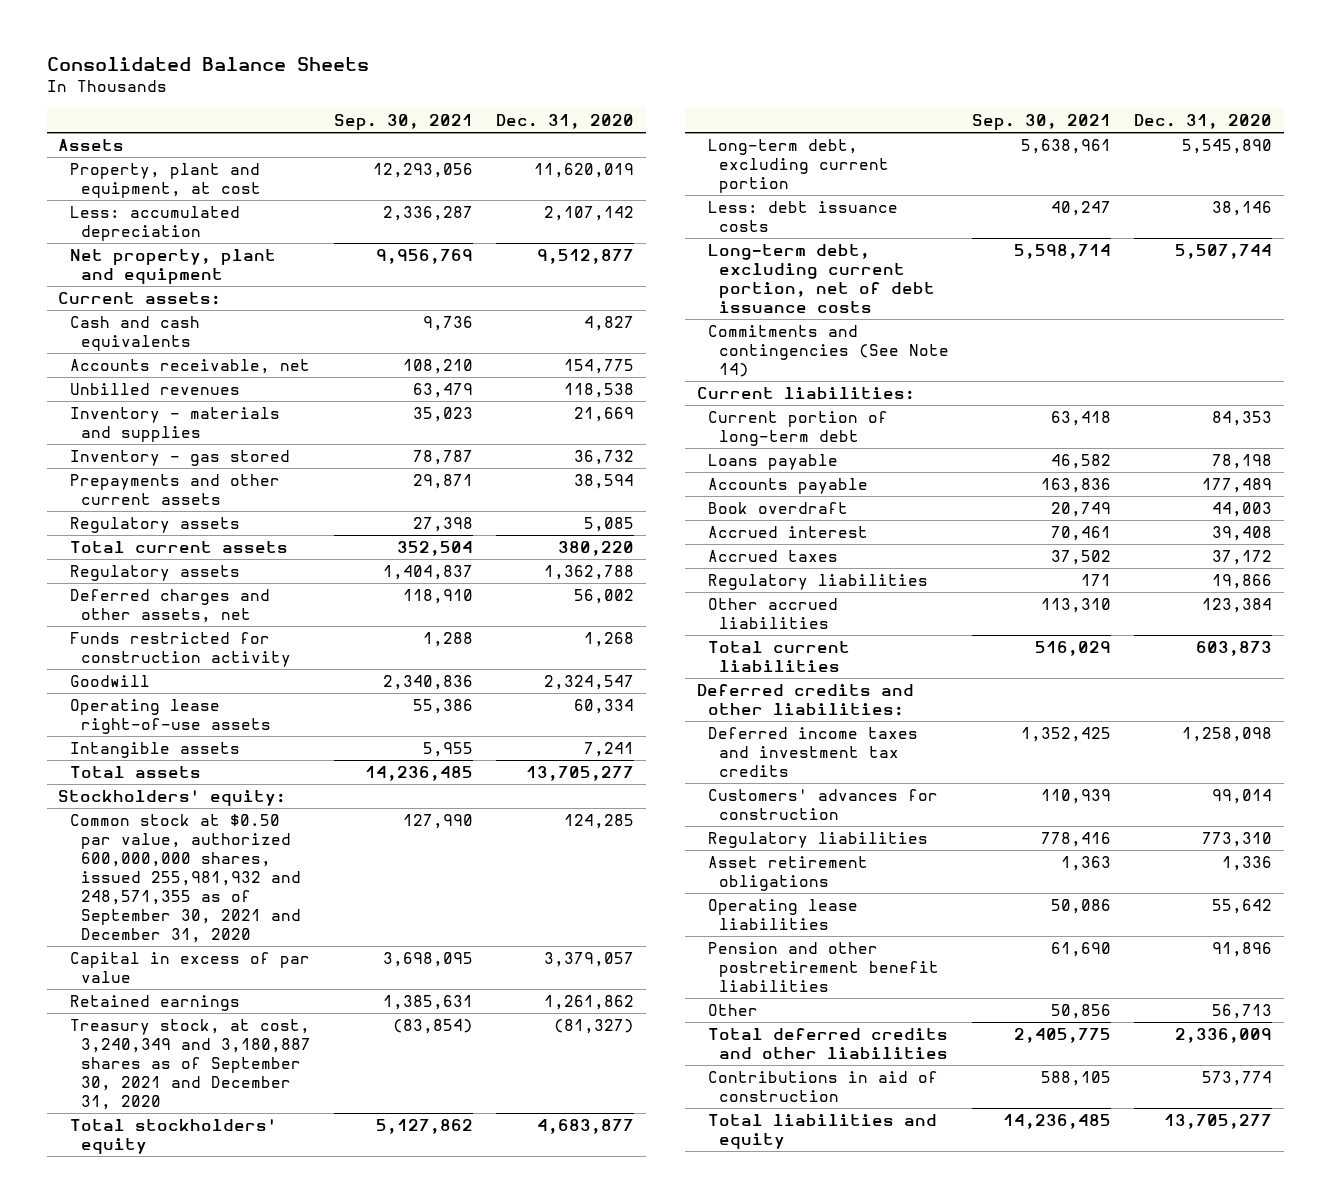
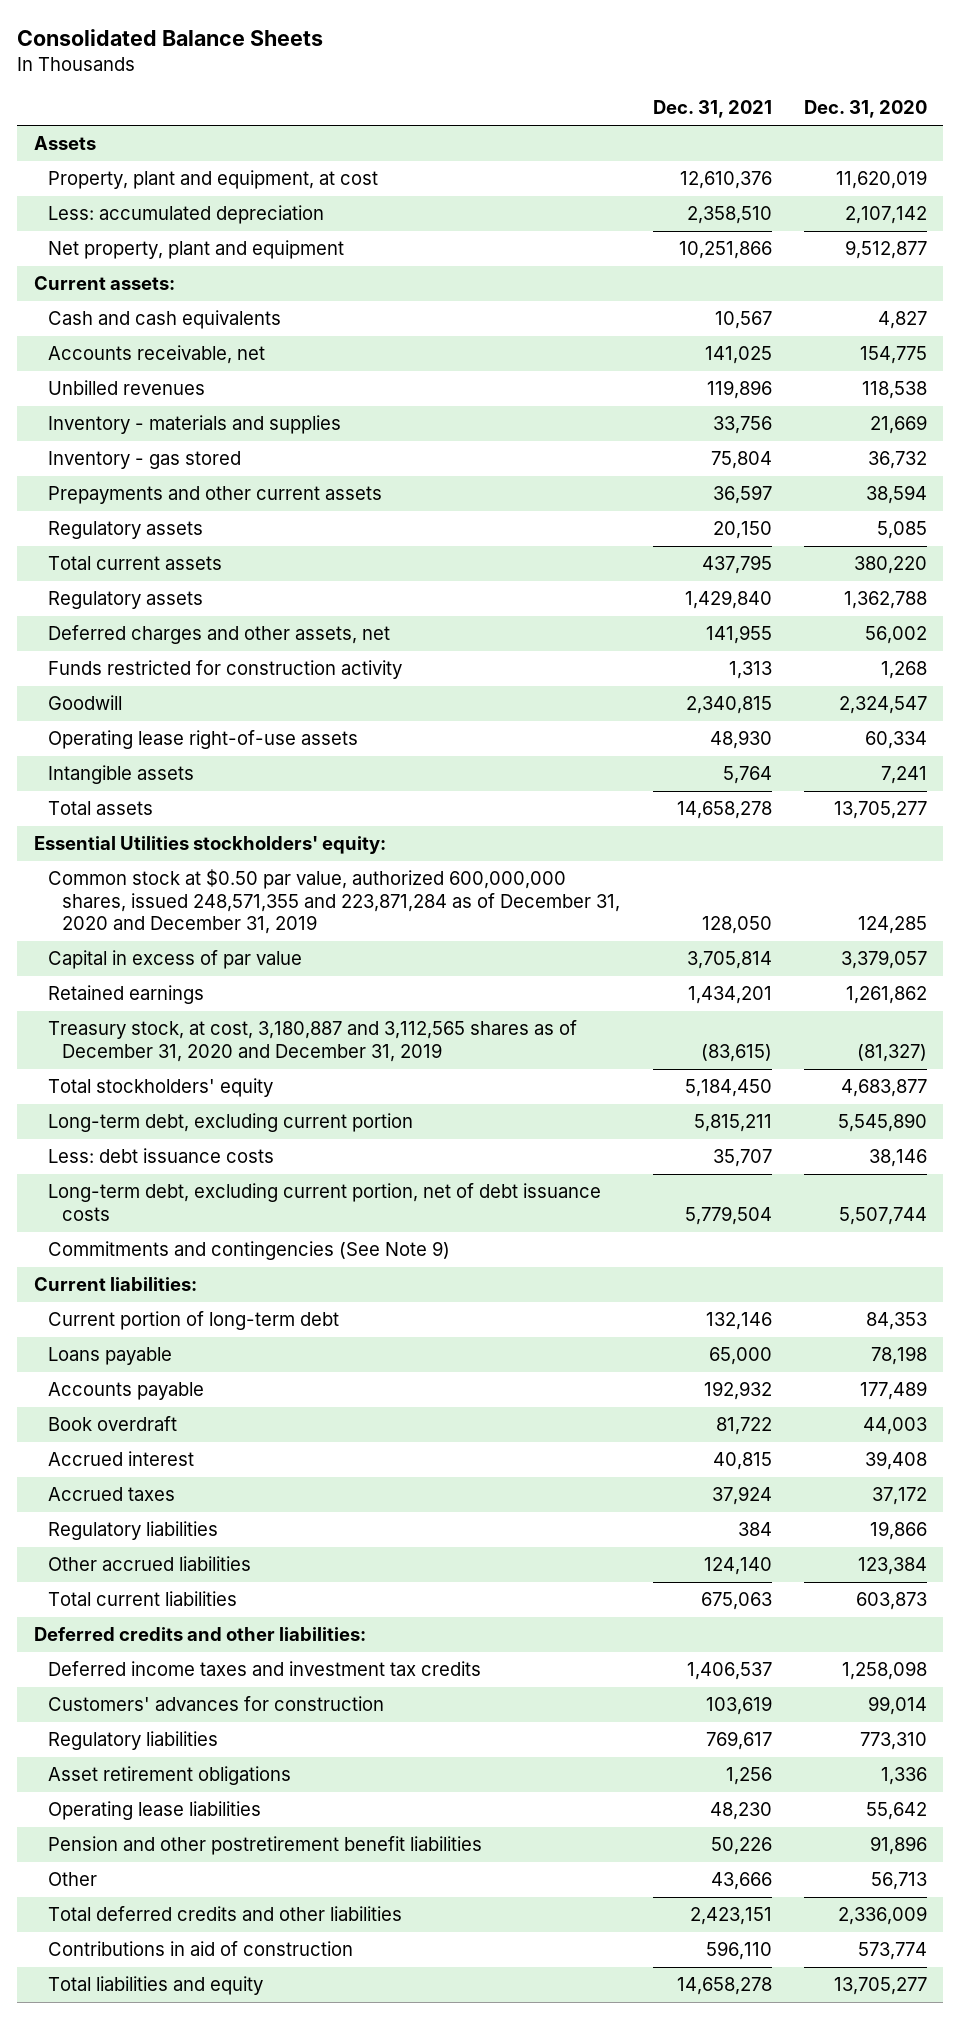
[334,114,474,131] Sep. 30, 2021 -> none
none -> [652,100,772,119] Dec. 31, 2021
[58,790,287,807] Stockholders' equity: -> [33,836,386,855] Essential Utilities stockholders' equity:
[69,814,301,943] Common stock at $0.50 par value, authorized 600,000,000 shares, issued 255,981,932 and 248,571,355 as of September 30, 2021 and December 31, 2020 -> [47,869,621,935] Common stock at $0.50 par value, authorized 600,000,000 shares, issued 248,571,355 and 223,871,284 as of December 31, 2020 and December 31, 2019
[69,1019,311,1110] Treasury stock, at cost, 3,240,349 and 3,180,887 shares as of September 30, 2021 and December 31, 2020 -> [47,1020,577,1062] Treasury stock, at cost, 3,180,887 and 3,112,565 shares as of December 31, 2020 and December 31, 2019
[707,325,950,378] Commitments and contingencies (See Note 14) -> [47,1241,450,1261] Commitments and contingencies (See Note 9)

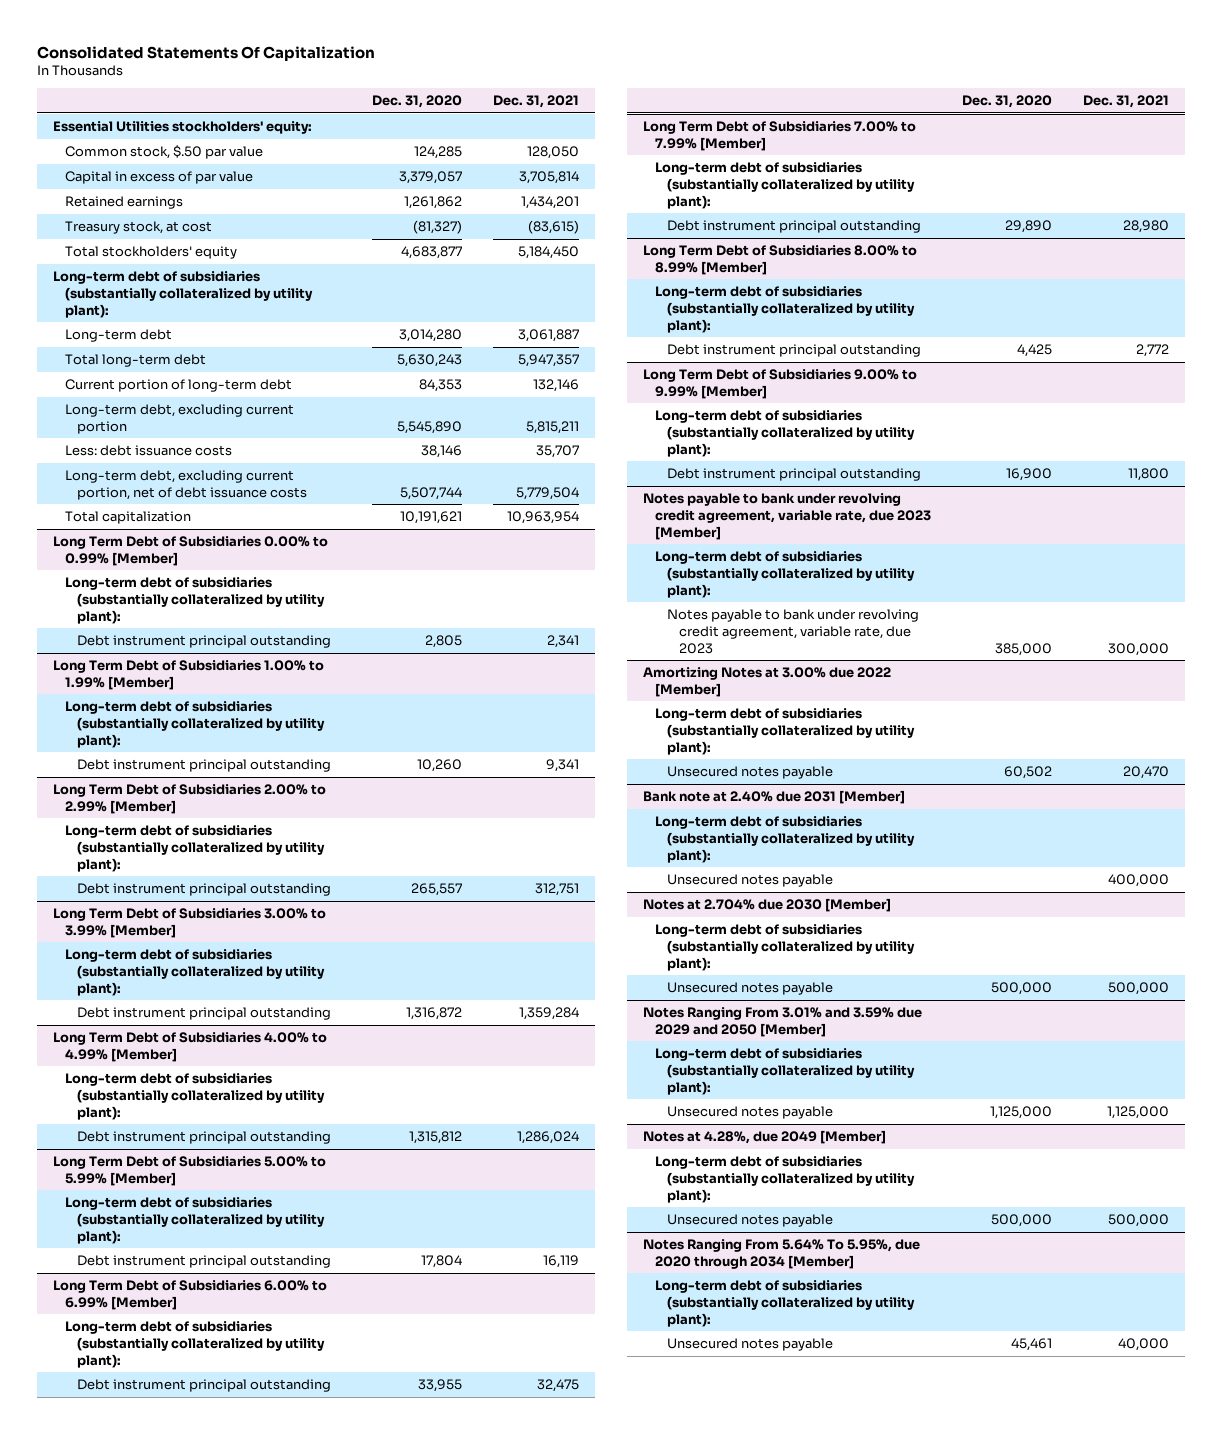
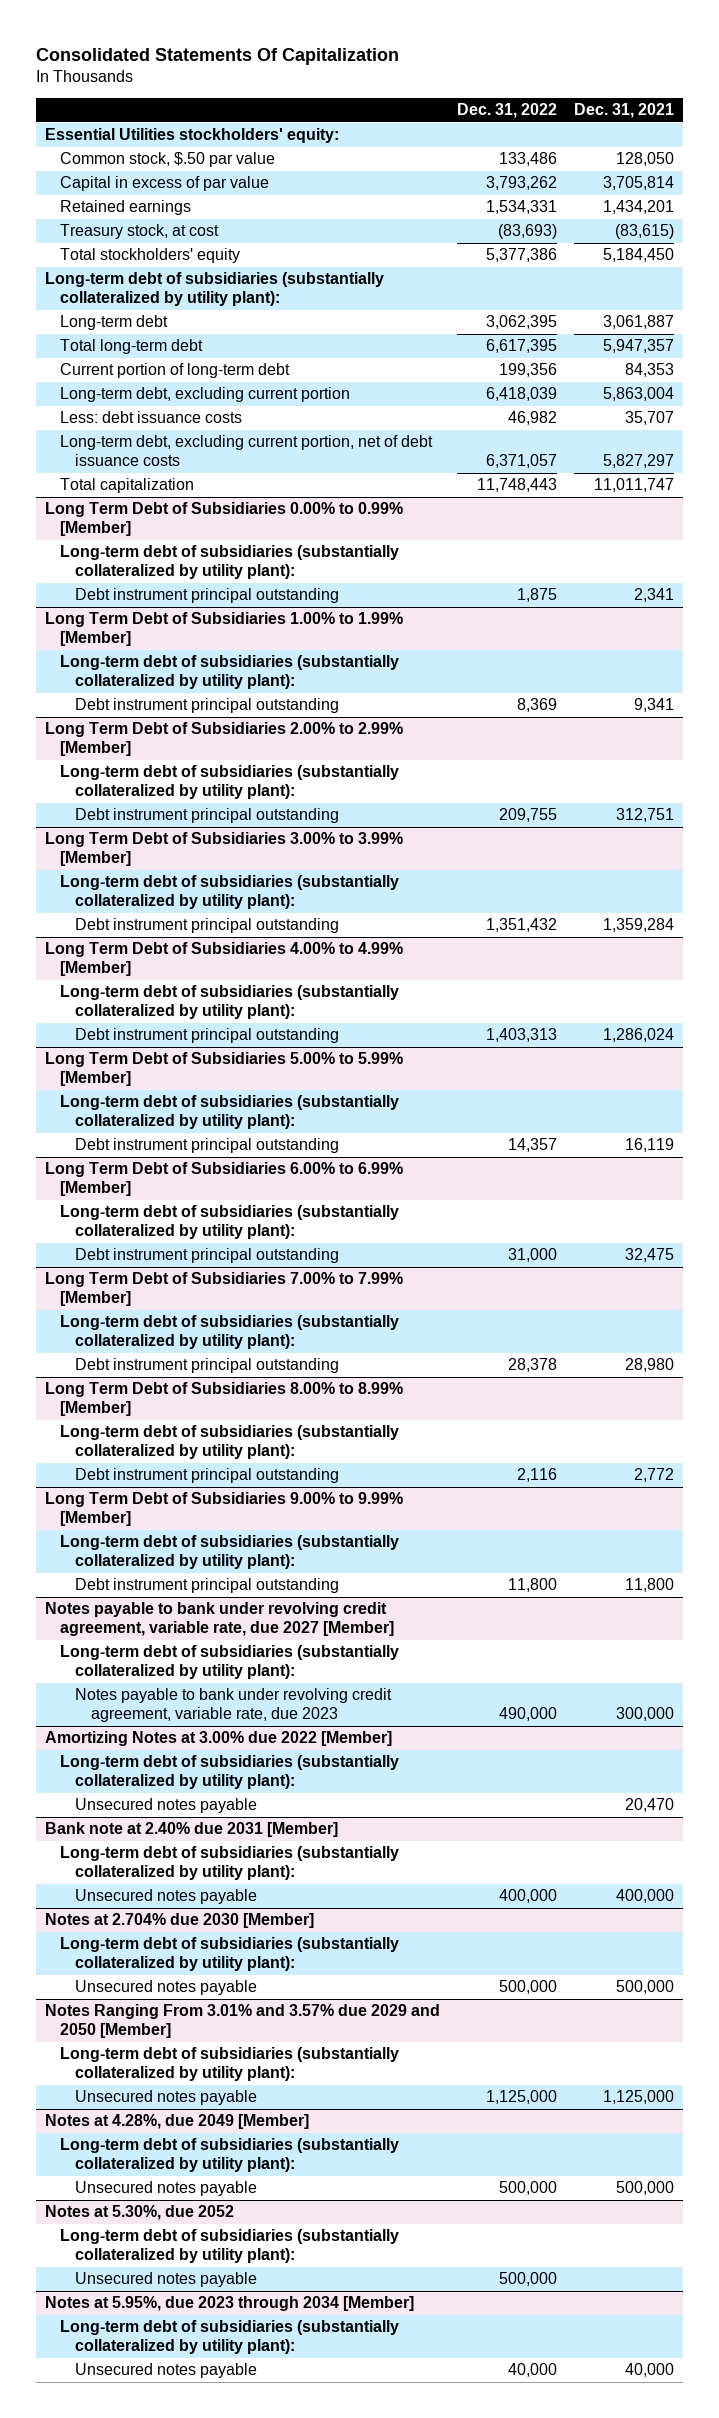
[372,95,463,109] Dec. 31, 2020 -> none
none -> [457,103,558,119] Dec. 31, 2022
[533,379,580,393] 132,146 -> [625,363,675,378] 84,353
[526,420,580,434] 5,815,211 -> [603,387,675,402] 5,863,004
[516,486,580,500] 5,779,504 -> [603,454,675,469] 5,827,297
[507,511,580,525] 10,963,954 -> [594,478,675,493] 11,011,747
[642,493,931,540] Notes payable to bank under revolving credit agreement, variable rate, due 2023 [Member] -> [44,1602,395,1637] Notes payable to bank under revolving credit agreement, variable rate, due 2027 [Member]
[642,1007,922,1037] Notes Ranging From 3.01% and 3.59% due 2029 and 2050 [Member] -> [44,2004,440,2039] Notes Ranging From 3.01% and 3.57% due 2029 and 2050 [Member]
[642,1239,920,1269] Notes Ranging From 5.64% To 5.95%, due 2020 through 2034 [Member] -> none
none -> [44,2205,234,2221] Notes at 5.30%, due 2052
none -> [75,2272,258,2288] Unsecured notes payable
none -> [44,2296,414,2312] Notes at 5.95%, due 2023 through 2034 [Member]
none -> [60,2320,400,2355] Long-term debt of subsidiaries (substantially collateralized by utility plant):

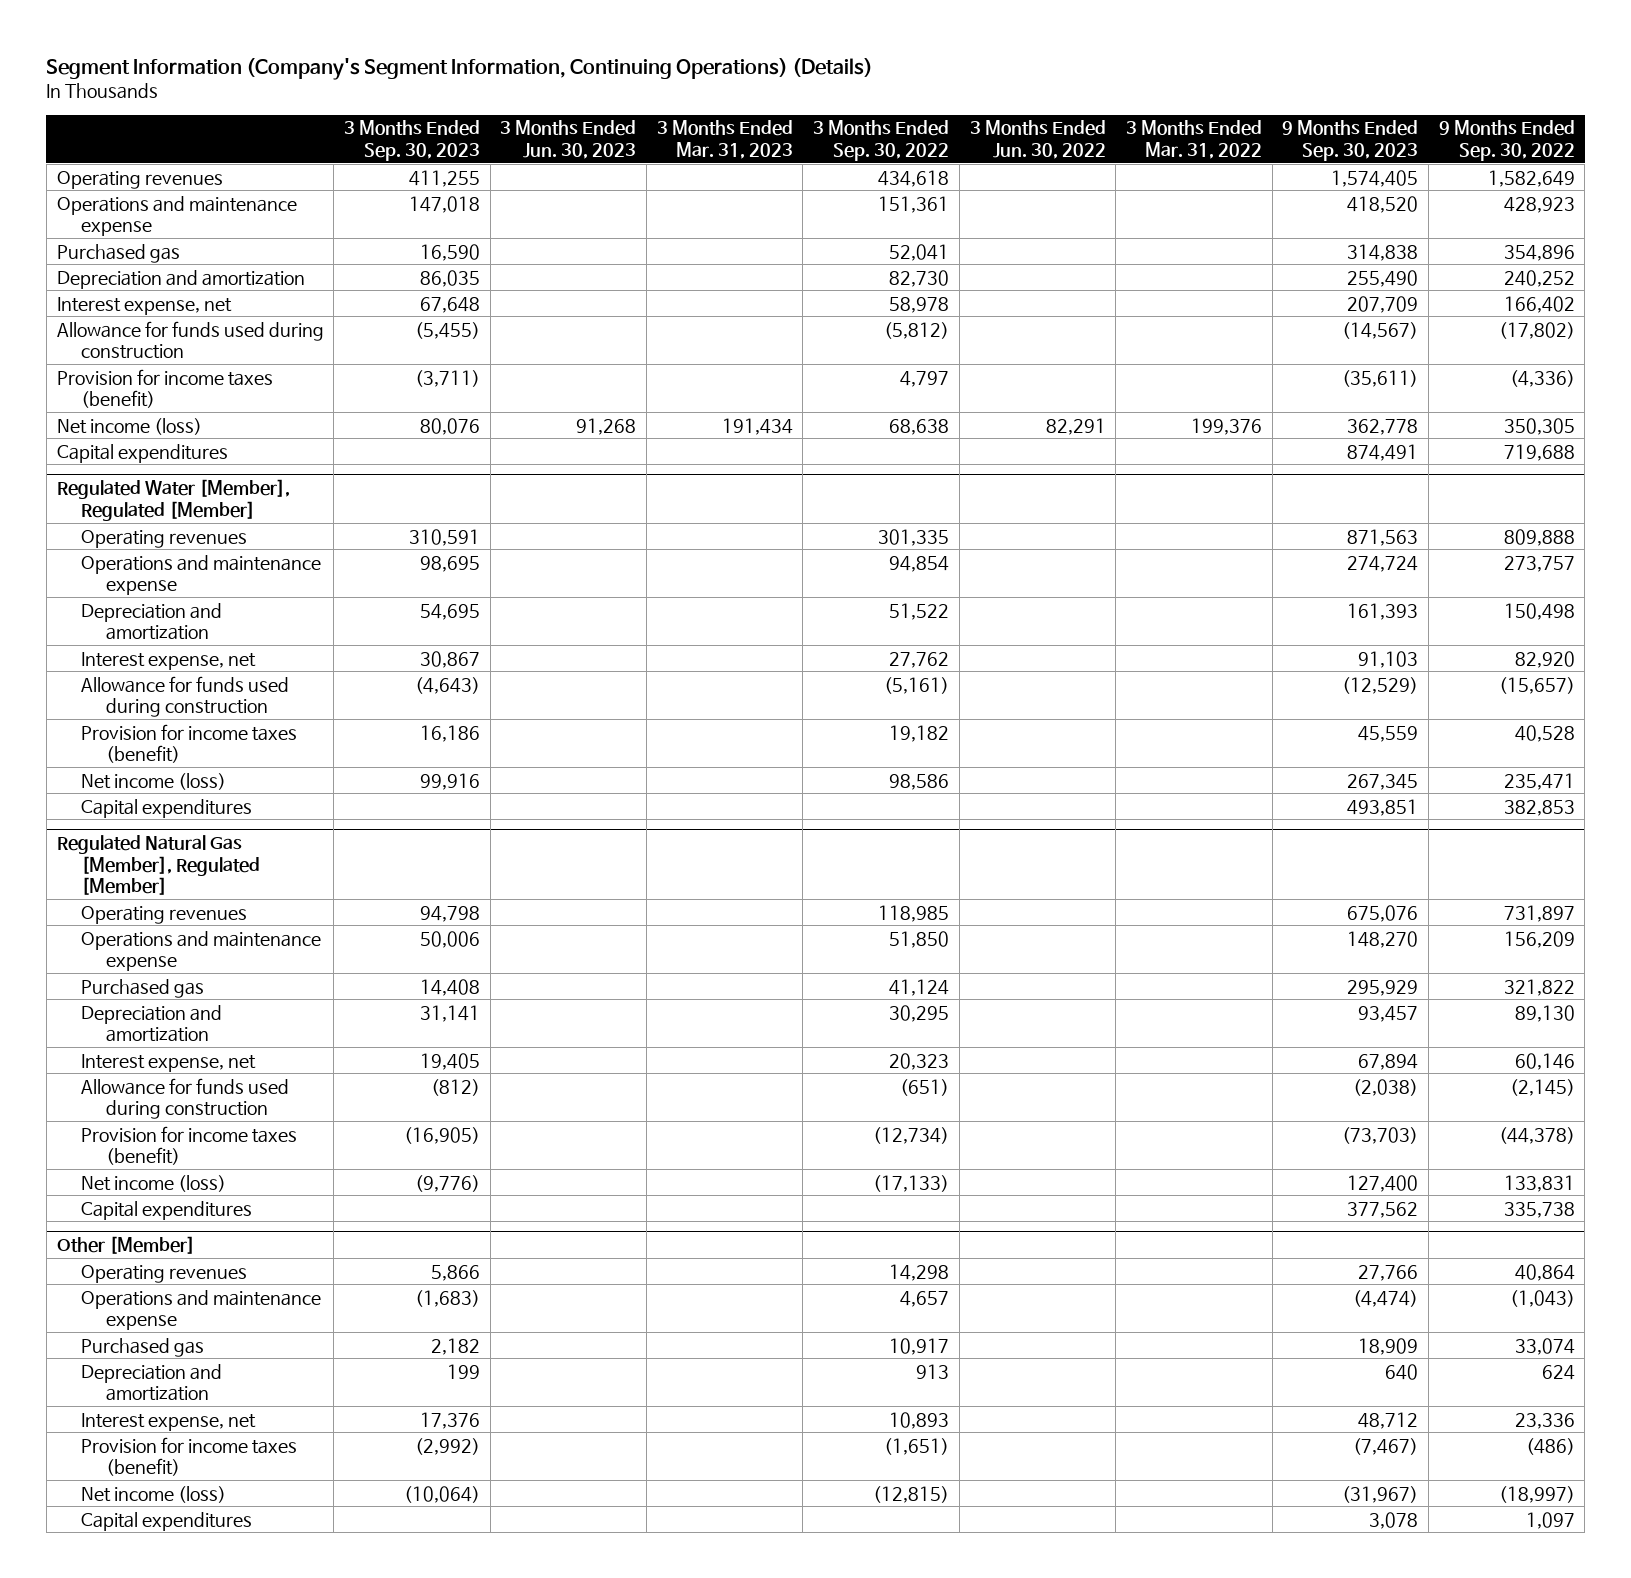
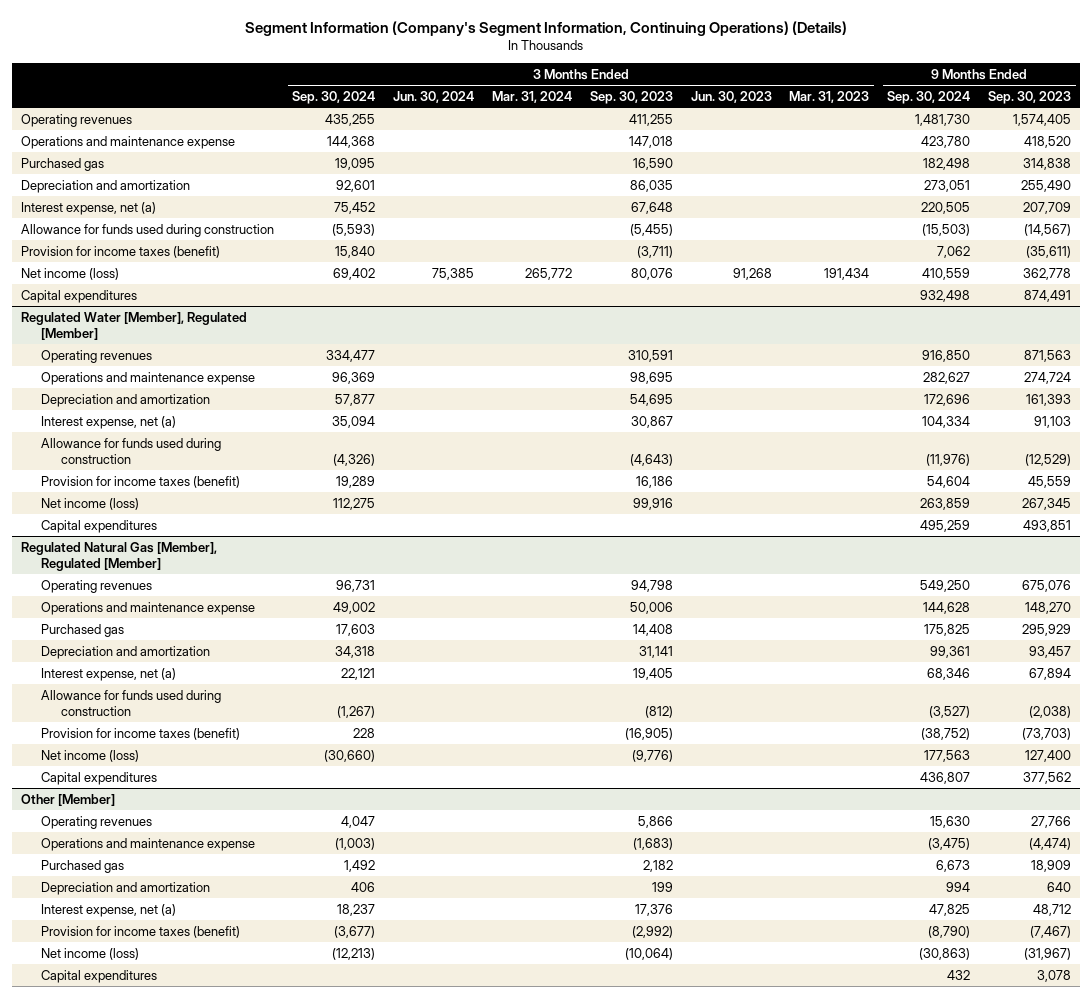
[813,120,950,161] 3 Months Ended Sep. 30, 2022 -> none
[969,120,1106,159] 3 Months Ended Jun. 30, 2022 -> none
[1125,120,1262,159] 3 Months Ended Mar. 31, 2022 -> none
[1438,120,1575,161] 9 Months Ended Sep. 30, 2022 -> none
none -> [292,90,376,104] Sep. 30, 2024
none -> [393,90,475,103] Jun. 30, 2024
none -> [491,90,572,103] Mar. 31, 2024
none -> [887,90,971,104] Sep. 30, 2024
[56,296,232,315] Interest expense, net -> [21,201,157,215] Interest expense, net (a)
[81,651,257,670] Interest expense, net -> [41,415,177,429] Interest expense, net (a)
[81,1053,257,1072] Interest expense, net -> [41,667,177,681] Interest expense, net (a)
[81,1412,257,1431] Interest expense, net -> [41,903,177,917] Interest expense, net (a)

